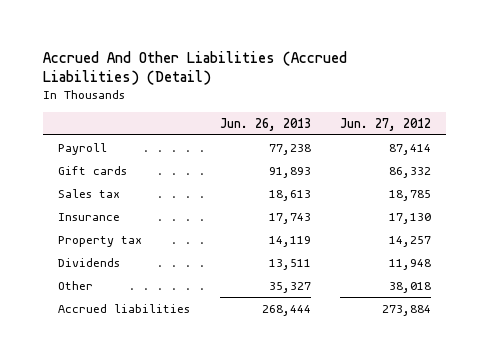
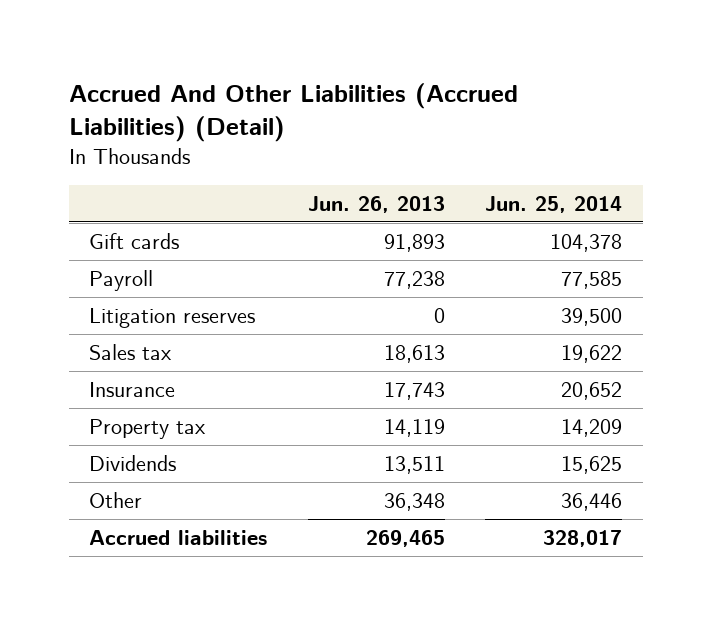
[339,117,431,131] Jun. 27, 2012 -> none
none -> [485,195,623,213] Jun. 25, 2014
[58,143,108,156] Payroll -> [89,269,154,291] Payroll
none -> [89,307,256,328] Litigation reserves
[268,282,311,294] 35,327 -> [383,492,445,511] 36,348
[261,305,311,317] 268,444 -> [365,529,445,547] 269,465

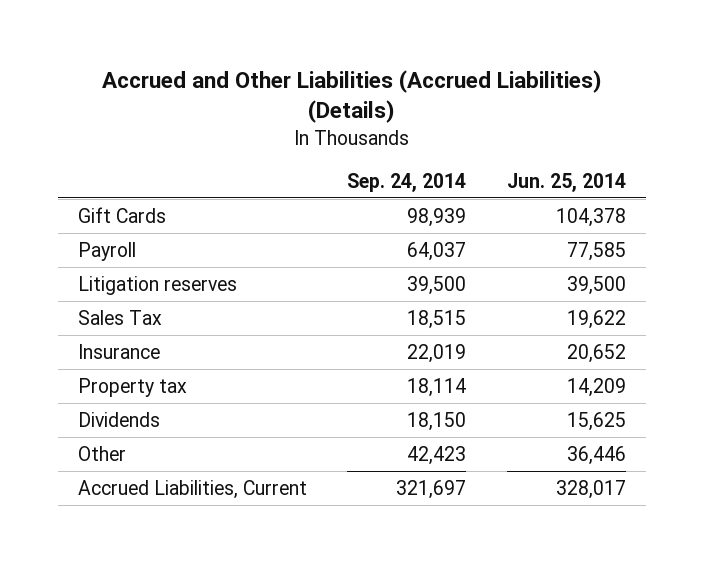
[68,83,518,143] Accrued And Other Liabilities (Accrued Liabilities) (Detail) -> [101,70,602,124] Accrued and Other Liabilities (Accrued Liabilities) (Details)
[307,195,445,213] Jun. 26, 2013 -> none
none -> [347,172,467,192] Sep. 24, 2014
[89,232,180,249] Gift cards -> [77,206,166,223] Gift Cards
[89,343,173,360] Sales tax -> [77,309,162,325] Sales Tax
[89,529,268,545] Accrued liabilities -> [77,479,307,499] Accrued Liabilities, Current

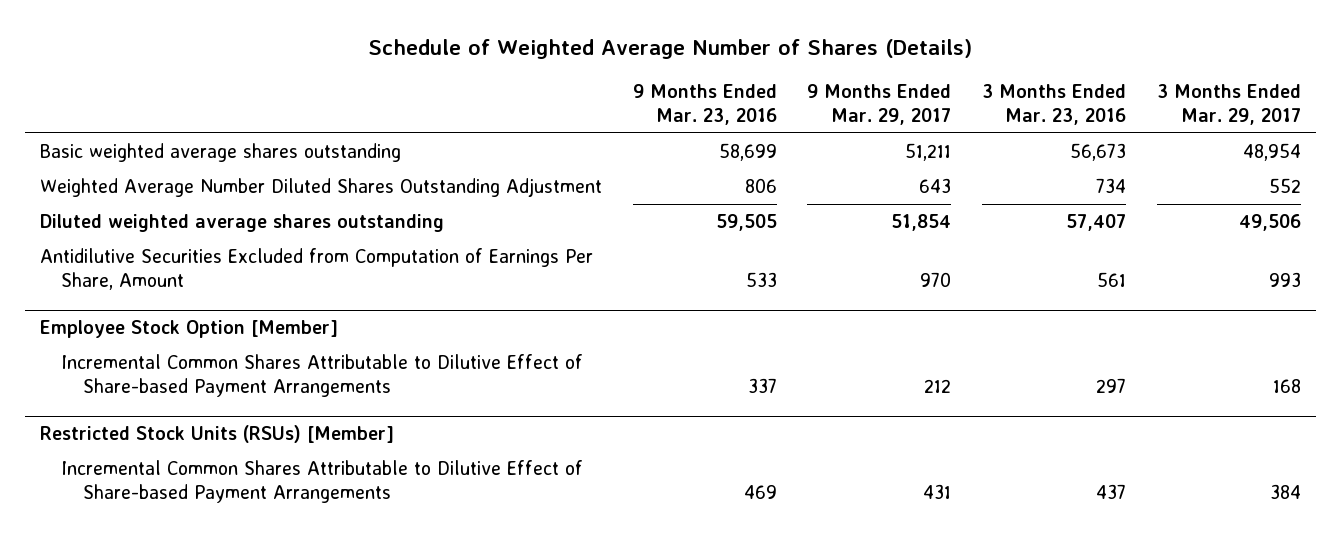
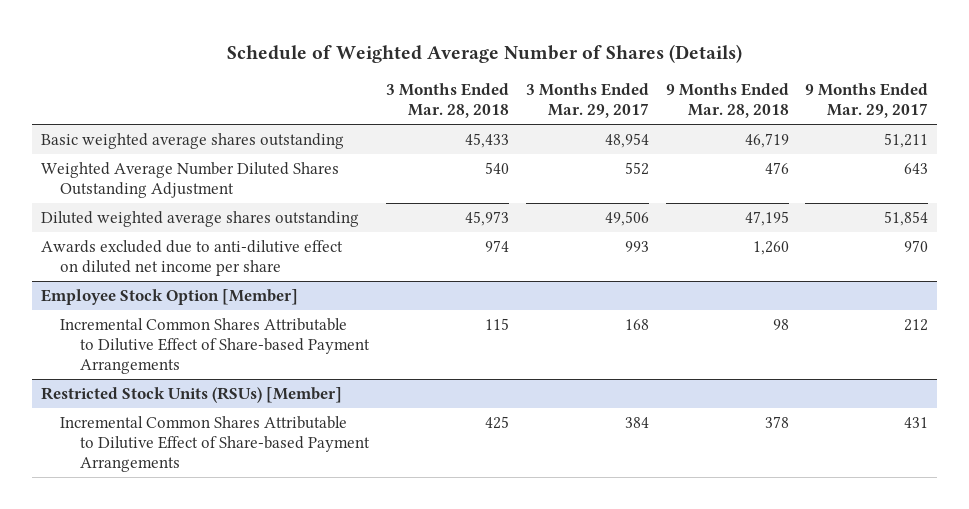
[632,83,777,126] 9 Months Ended Mar. 23, 2016 -> none
[982,83,1127,126] 3 Months Ended Mar. 23, 2016 -> none
none -> [385,83,509,119] 3 Months Ended Mar. 28, 2018
none -> [665,83,789,119] 9 Months Ended Mar. 28, 2018
[39,247,593,291] Antidilutive Securities Excluded from Computation of Earnings Per Share, Amount -> [40,239,343,276] Awards excluded due to anti-dilutive effect on diluted net income per share

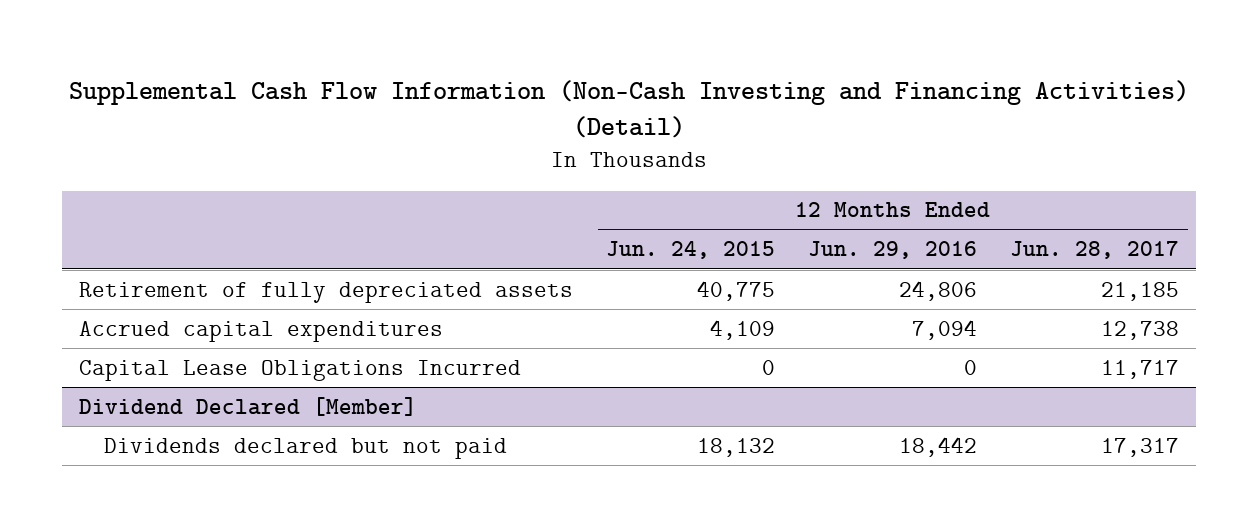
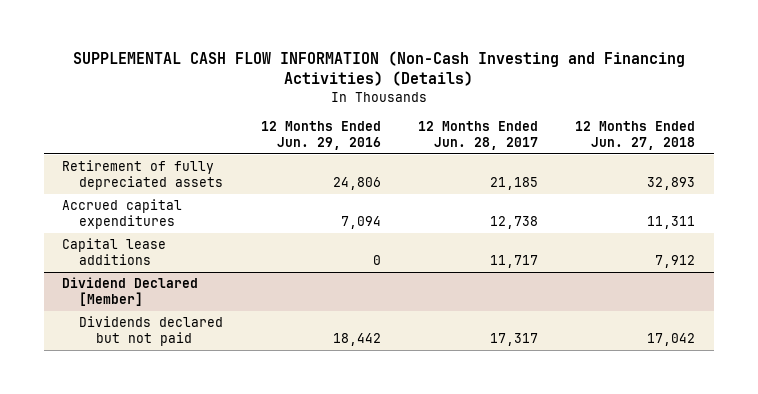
[69,79,1190,139] Supplemental Cash Flow Information (Non-Cash Investing and Financing Activities) (Detail) -> [72,50,685,87] SUPPLEMENTAL CASH FLOW INFORMATION (Non-Cash Investing and Financing Activities) (Details)
[605,241,775,260] Jun. 24, 2015 -> none
none -> [575,120,696,151] 12 Months Ended Jun. 27, 2018
[78,359,521,381] Capital Lease Obligations Incurred -> [62,237,167,266] Capital lease additions

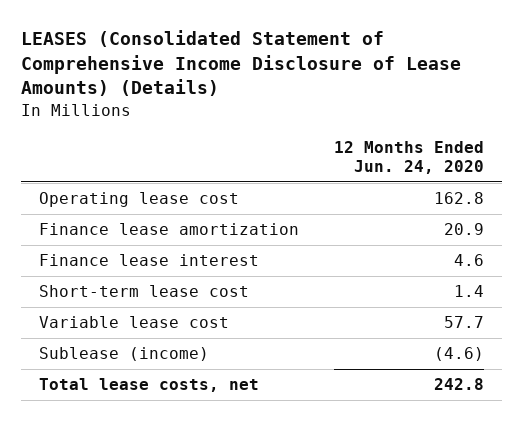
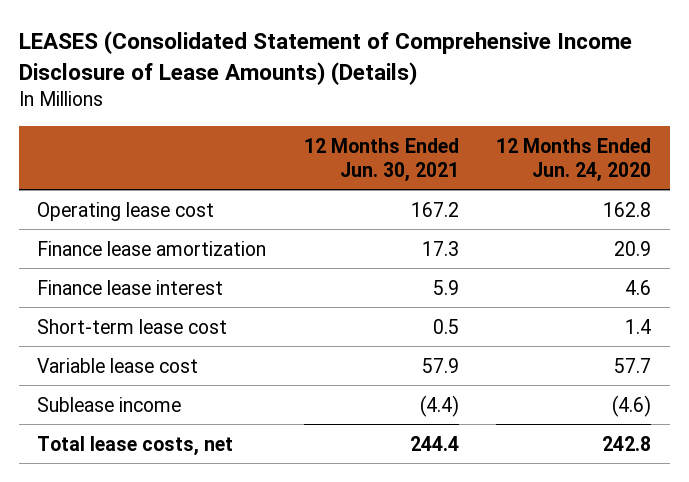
none -> [303,137,459,182] 12 Months Ended Jun. 30, 2021
[38,347,209,362] Sublease (income) -> [37,396,182,412] Sublease income

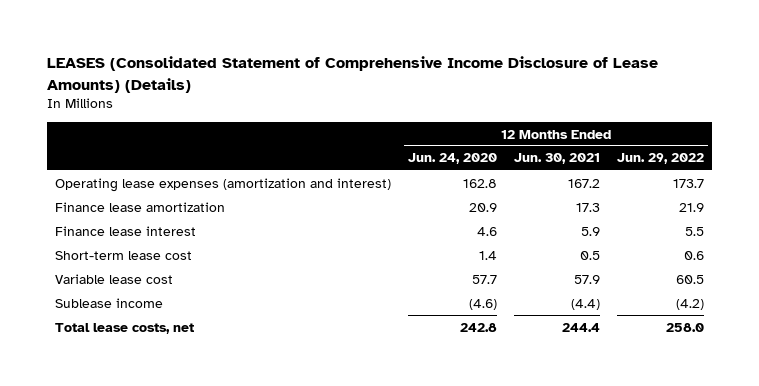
none -> [617,153,705,165] Jun. 29, 2022
[37,201,215,221] Operating lease cost -> [55,177,392,192] Operating lease expenses (amortization and interest)

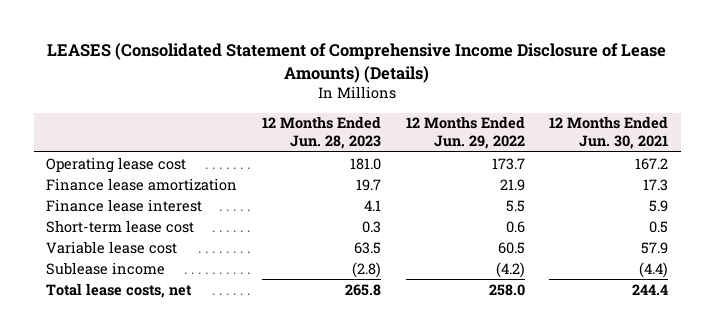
[408,153,498,165] Jun. 24, 2020 -> none
none -> [261,116,381,150] 12 Months Ended Jun. 28, 2023
[55,177,392,192] Operating lease expenses (amortization and interest) -> [46,156,187,173] Operating lease cost

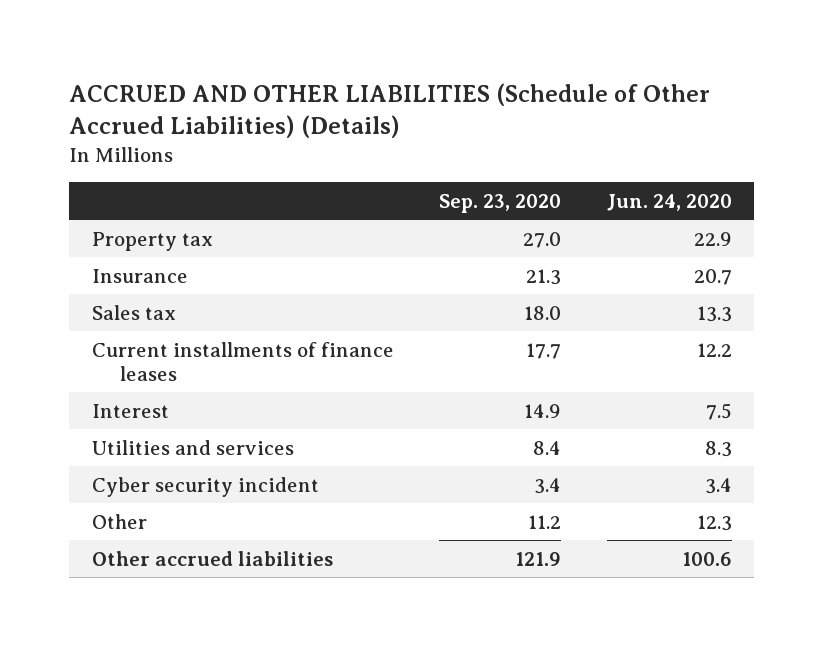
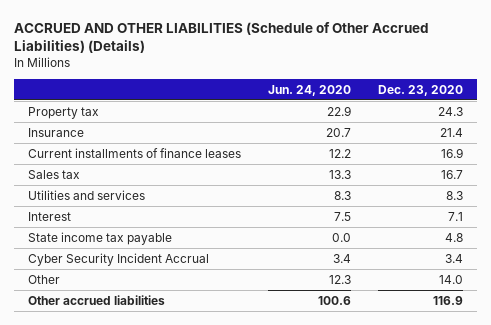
[439,193,562,213] Sep. 23, 2020 -> none
none -> [377,84,463,96] Dec. 23, 2020
[92,304,177,320] Sales tax -> [27,169,80,179] Sales tax
[92,403,170,418] Interest -> [27,211,71,221] Interest
none -> [27,231,172,245] State income tax payable
[92,476,320,497] Cyber security incident -> [27,252,209,266] Cyber Security Incident Accrual

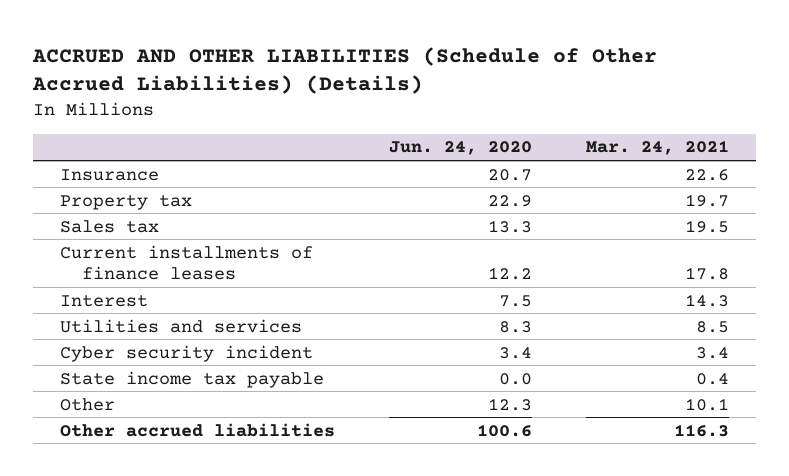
[377,84,463,96] Dec. 23, 2020 -> none
none -> [585,140,729,156] Mar. 24, 2021
[27,106,99,119] Property tax -> [59,194,192,210] Property tax
[27,147,241,158] Current installments of finance leases -> [59,244,313,280] Current installments of finance leases
[27,189,145,200] Utilities and services -> [59,318,302,333] Utilities and services
none -> [59,344,313,362] Cyber security incident
[27,252,209,266] Cyber Security Incident Accrual -> none

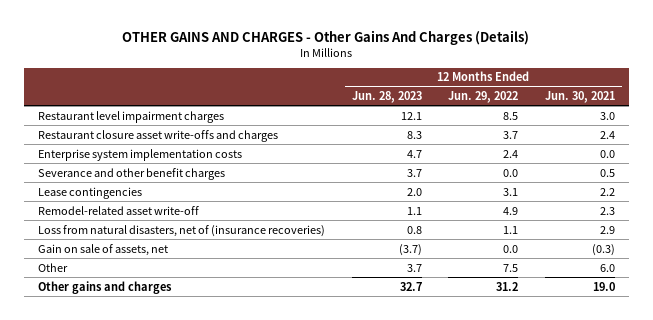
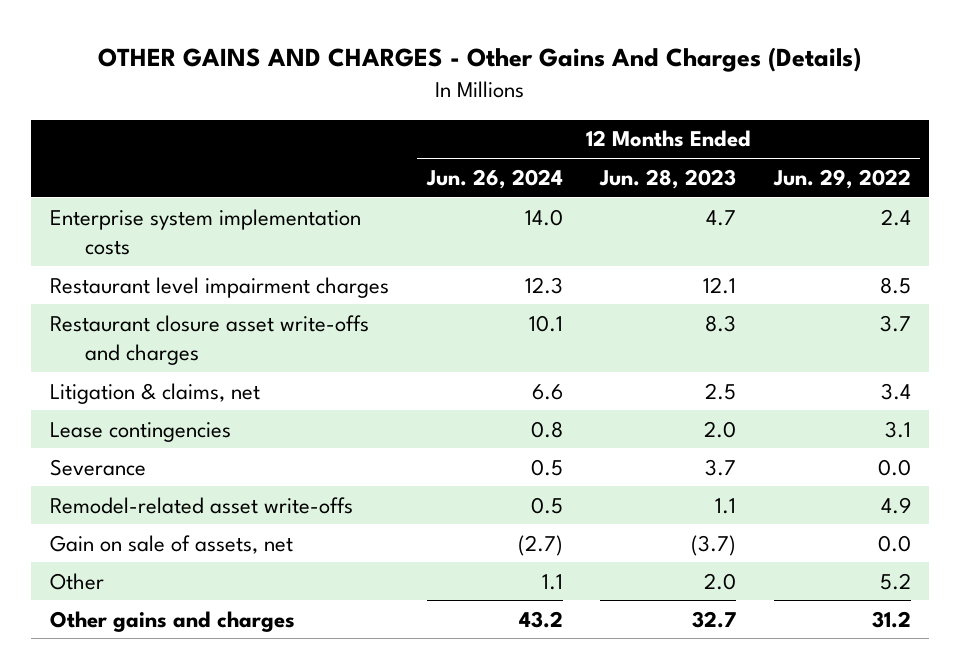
[545,91,616,104] Jun. 30, 2021 -> none
none -> [425,168,563,189] Jun. 26, 2024
[37,148,242,161] Enterprise system implementation costs -> [50,208,362,255] Enterprise system implementation costs
[37,167,225,180] Severance and other benefit charges -> none
none -> [50,382,261,404] Litigation & claims, net
[37,224,325,237] Loss from natural disasters, net of (insurance recoveries) -> none
none -> [50,458,147,476] Severance
[37,205,199,215] Remodel-related asset write-off -> [50,496,354,514] Remodel-related asset write-offs
[406,263,422,272] 3.7 -> [704,572,737,590] 2.0
[503,263,519,272] 7.5 -> [879,572,911,590] 5.2

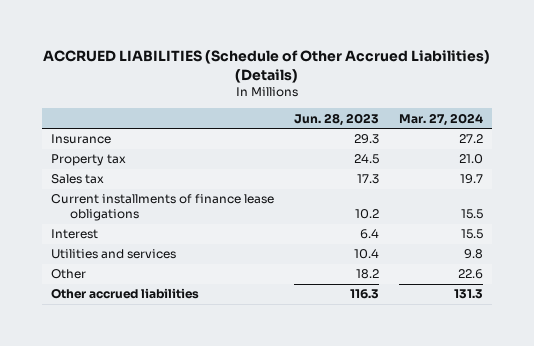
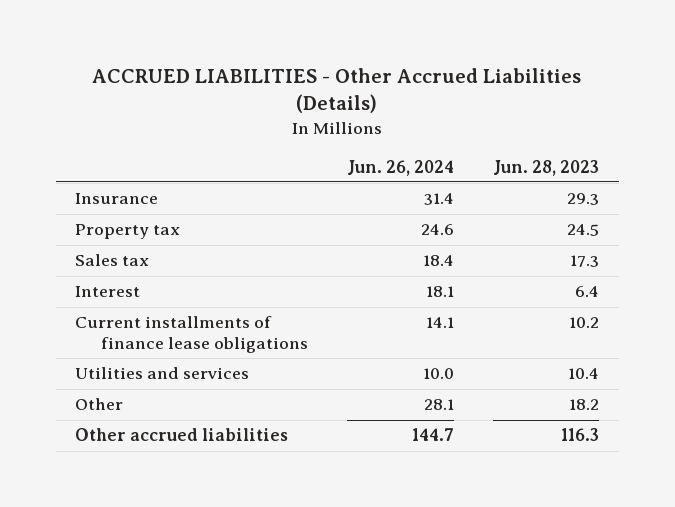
[42,49,490,83] ACCRUED LIABILITIES (Schedule of Other Accrued Liabilities) (Details) -> [92,67,582,114] ACCRUED LIABILITIES - Other Accrued Liabilities (Details)
[398,112,483,126] Mar. 27, 2024 -> none
none -> [347,159,455,176] Jun. 26, 2024
[51,194,275,222] Current installments of finance lease obligations -> [75,316,309,354] Current installments of finance lease obligations

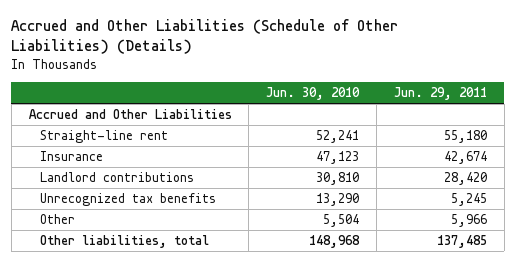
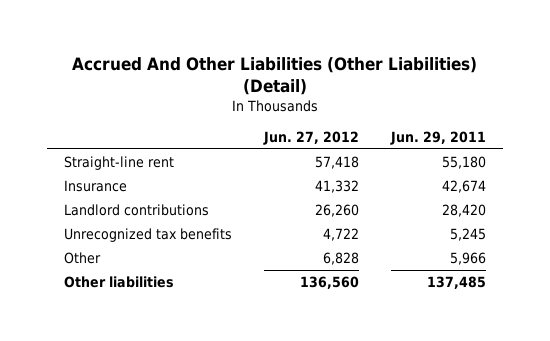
[11,19,399,55] Accrued and Other Liabilities (Schedule of Other Liabilities) (Details) -> [72,56,478,95] Accrued And Other Liabilities (Other Liabilities) (Detail)
[266,86,361,100] Jun. 30, 2010 -> none
none -> [263,131,360,146] Jun. 27, 2012
[28,109,232,120] Accrued and Other Liabilities -> none
[40,235,210,249] Other liabilities, total -> [63,276,174,289] Other liabilities

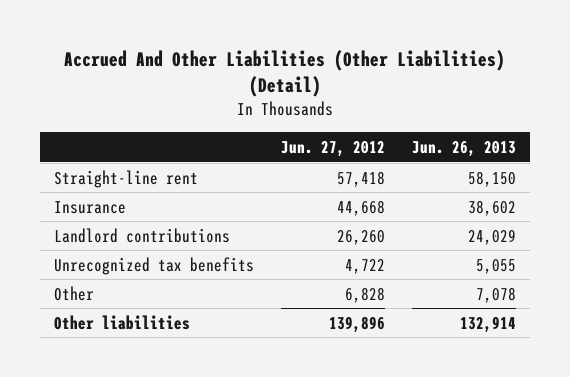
[390,131,487,146] Jun. 29, 2011 -> none
none -> [412,140,517,157] Jun. 26, 2013
[315,180,360,194] 41,332 -> [336,199,385,216] 44,668
[300,276,360,290] 136,560 -> [328,315,385,333] 139,896

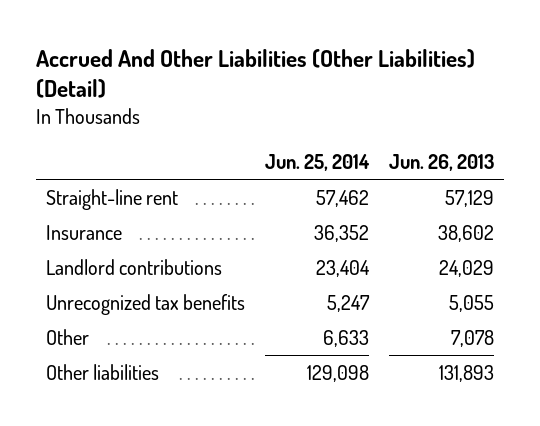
[280,140,385,157] Jun. 27, 2012 -> none
none -> [265,153,371,171] Jun. 25, 2014
[468,170,517,187] 58,150 -> [445,189,495,207] 57,129
[460,315,517,333] 132,914 -> [439,364,495,382] 131,893

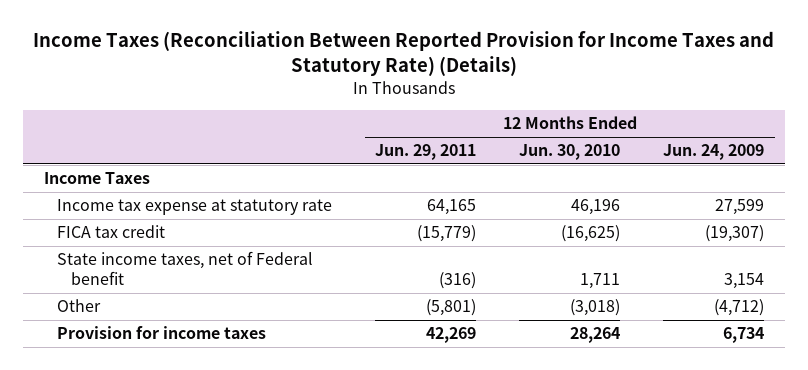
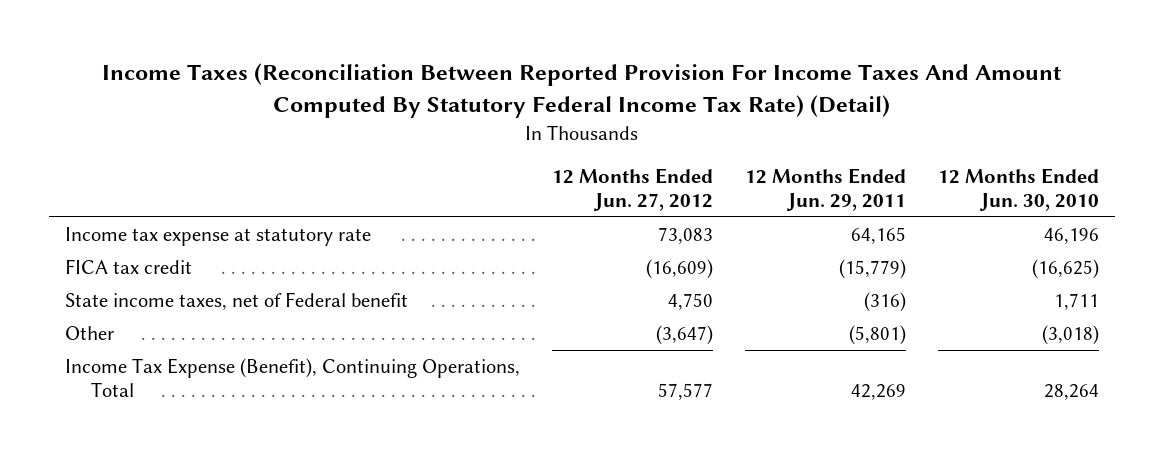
[32,31,774,77] Income Taxes (Reconciliation Between Reported Provision for Income Taxes and Statutory Rate) (Details) -> [101,63,1061,119] Income Taxes (Reconciliation Between Reported Provision For Income Taxes And Amount Computed By Statutory Federal Income Tax Rate) (Detail)
[662,144,764,161] Jun. 24, 2009 -> none
none -> [551,168,713,211] 12 Months Ended Jun. 27, 2012
[43,172,150,185] Income Taxes -> none
[57,326,267,340] Provision for income taxes -> [64,358,520,397] Income Tax Expense (Benefit), Continuing Operations, Total

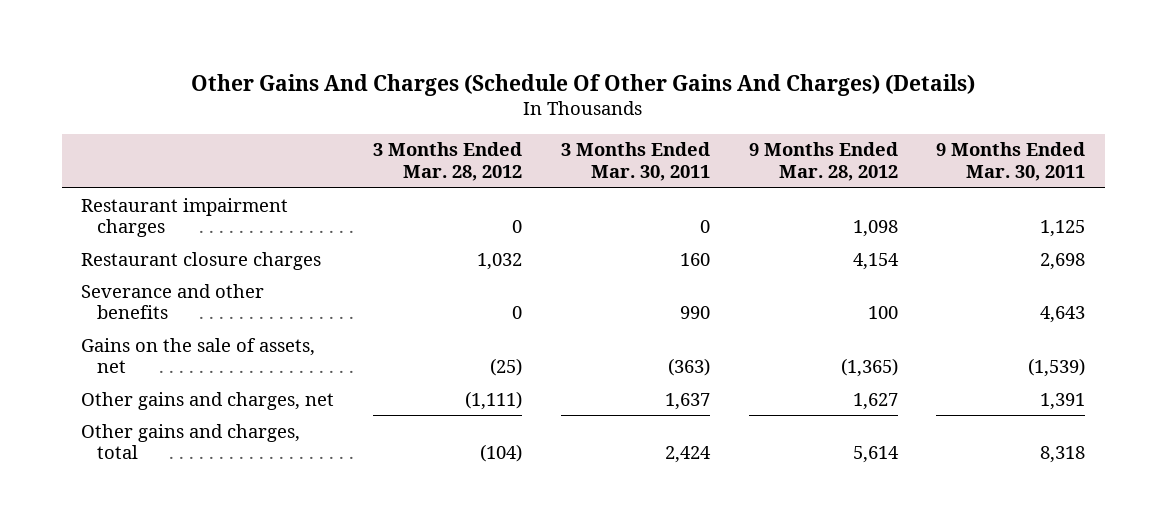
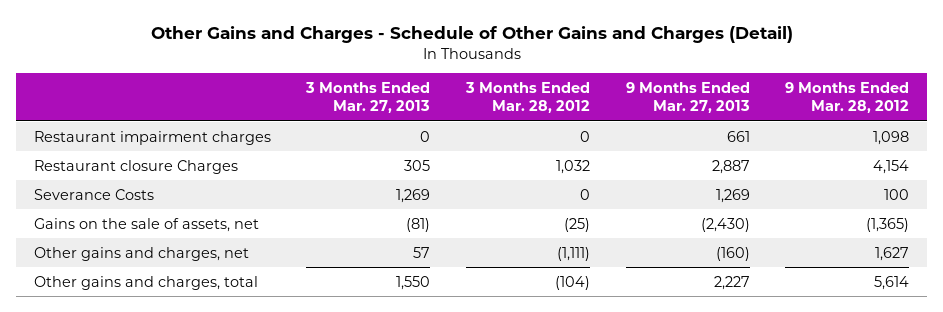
[191,73,976,96] Other Gains And Charges (Schedule Of Other Gains And Charges) (Details) -> [150,25,793,43] Other Gains and Charges - Schedule of Other Gains and Charges (Detail)
[560,142,710,182] 3 Months Ended Mar. 30, 2011 -> none
[936,142,1086,182] 9 Months Ended Mar. 30, 2011 -> none
none -> [305,81,431,114] 3 Months Ended Mar. 27, 2013
none -> [625,81,750,114] 9 Months Ended Mar. 27, 2013
[81,251,322,270] Restaurant closure charges -> [33,159,238,174] Restaurant closure Charges
[81,283,265,320] Severance and other benefits -> [33,188,154,200] Severance Costs

